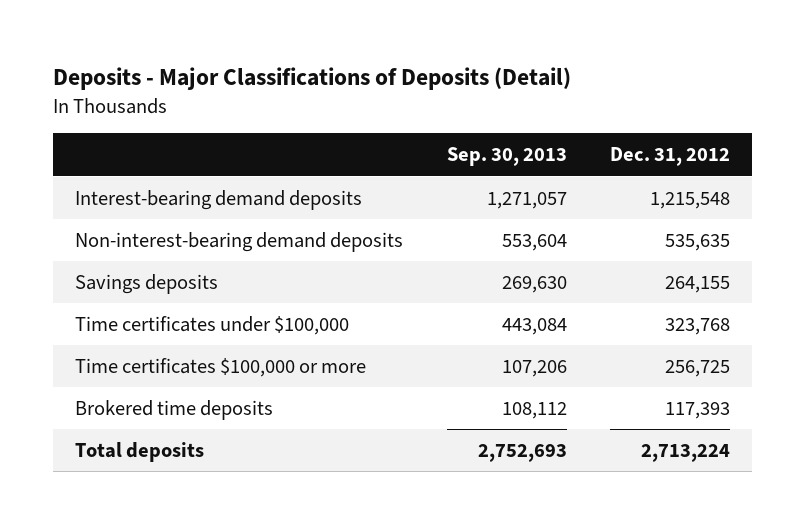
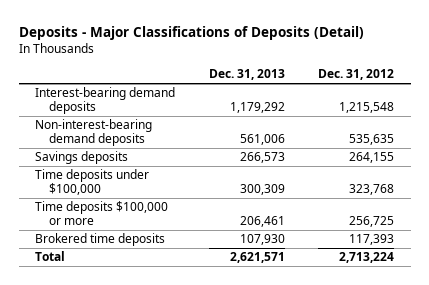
[446,147,567,167] Sep. 30, 2013 -> none
none -> [208,69,285,81] Dec. 31, 2013
[74,315,349,335] Time certificates under $100,000 -> [35,169,150,195] Time deposits under $100,000
[74,357,366,377] Time certificates $100,000 or more -> [35,201,169,225] Time deposits $100,000 or more
[74,441,204,462] Total deposits -> [35,251,66,262] Total

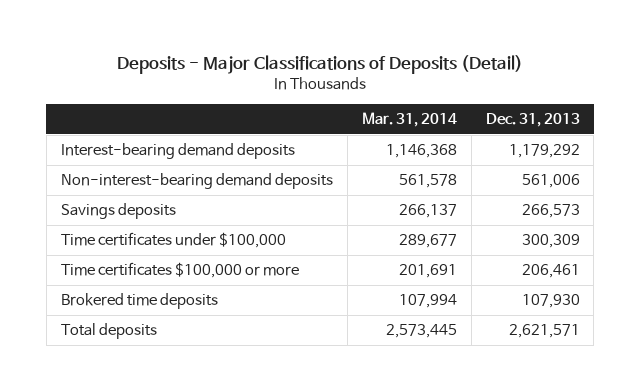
[317,69,394,81] Dec. 31, 2012 -> none
none -> [361,112,457,128] Mar. 31, 2014
[35,169,150,195] Time deposits under $100,000 -> [60,232,286,249] Time certificates under $100,000
[35,201,169,225] Time deposits $100,000 or more -> [60,262,299,279] Time certificates $100,000 or more
[35,251,66,262] Total -> [60,323,157,340] Total deposits

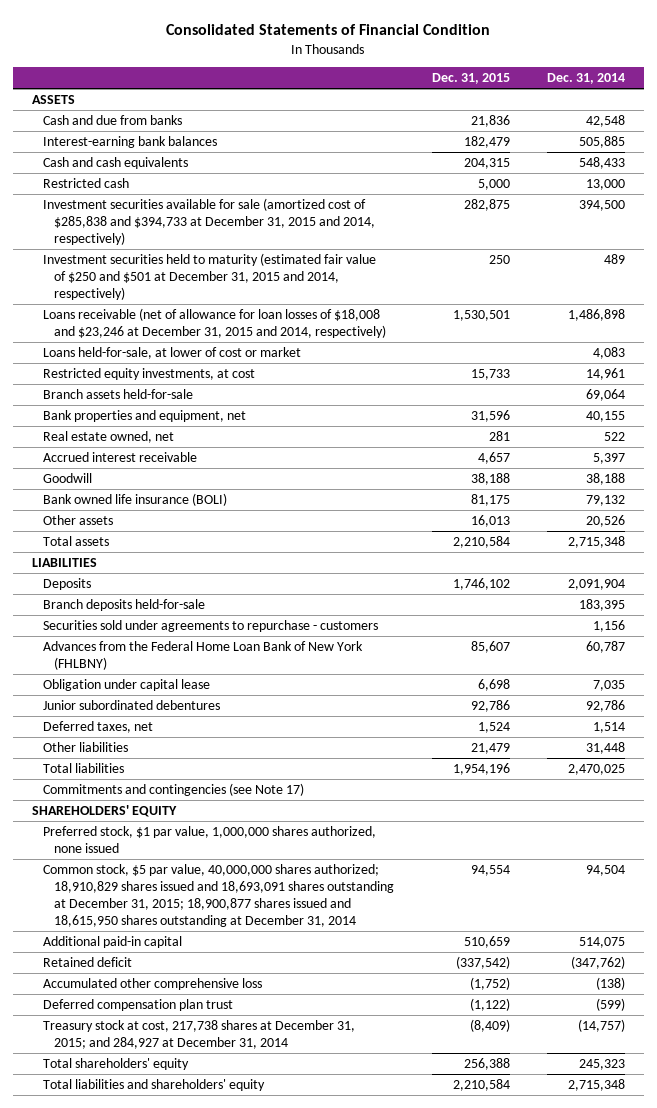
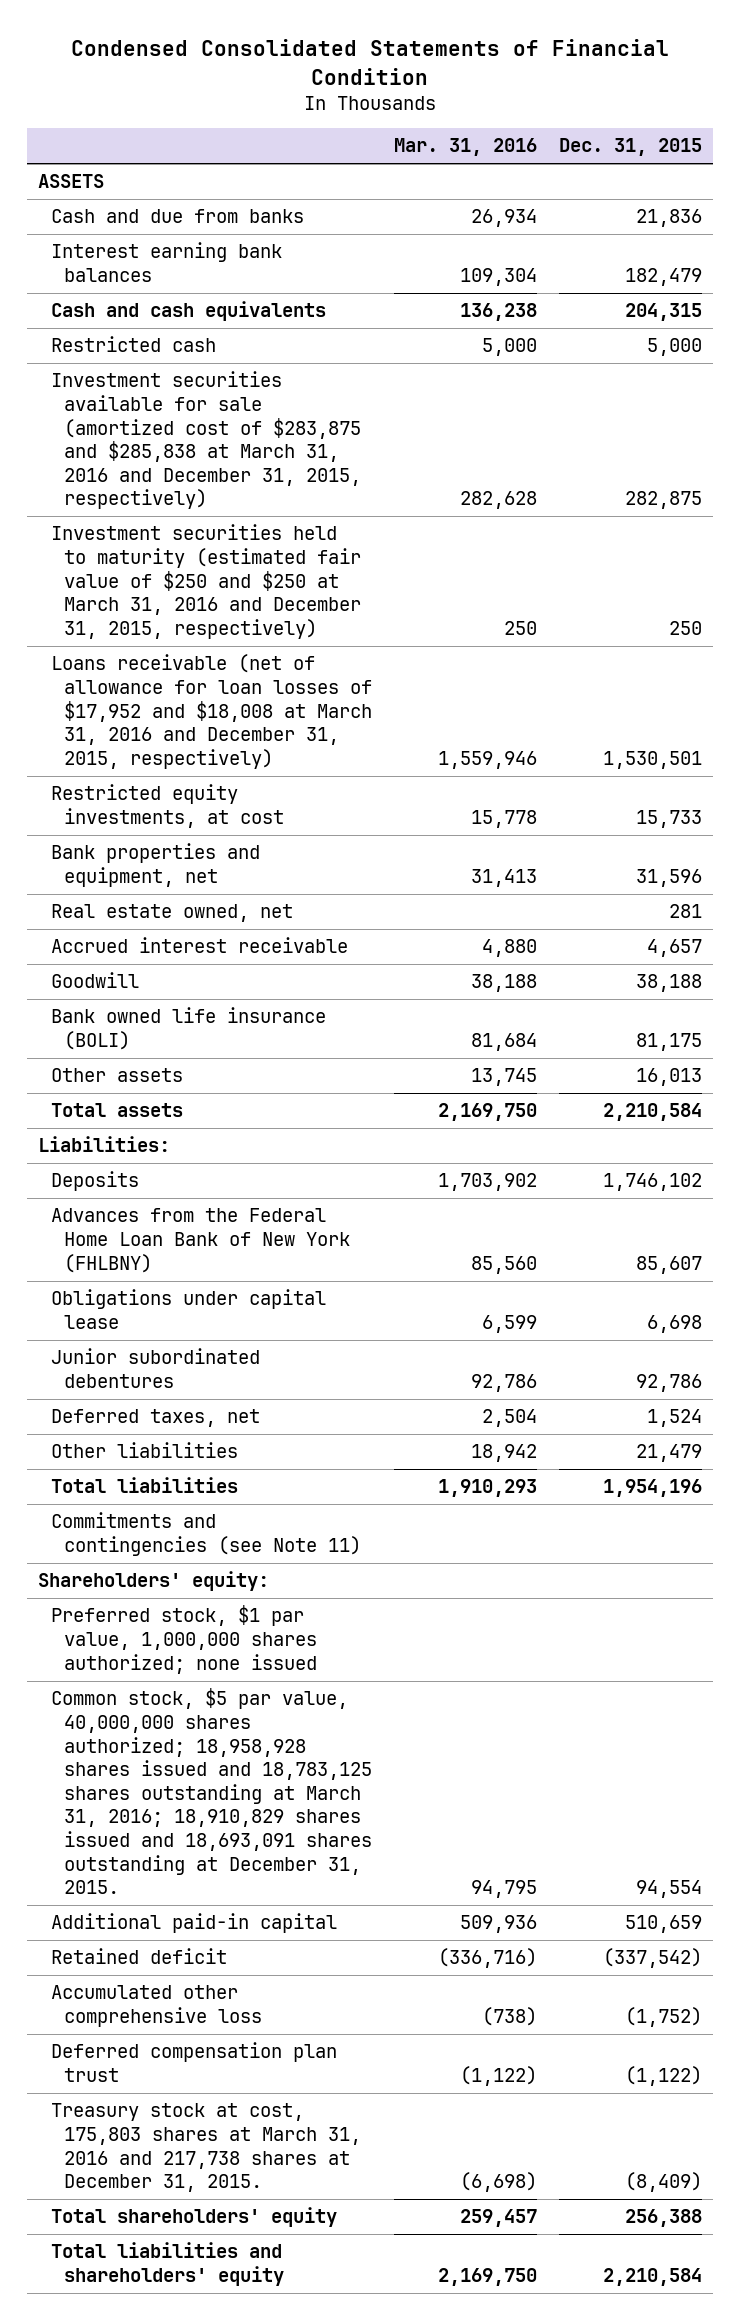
[166,23,491,35] Consolidated Statements of Financial Condition -> [71,38,670,85] Condensed Consolidated Statements of Financial Condition
[547,73,626,85] Dec. 31, 2014 -> none
none -> [394,138,538,157] Mar. 31, 2016
[43,135,218,148] Interest-earning bank balances -> [51,242,283,283] Interest earning bank balances
[43,346,302,359] Loans held-for-sale, at lower of cost or market -> none
[43,197,376,246] Investment securities available for sale (amortized cost of $285,838 and $394,733 at December 31, 2015 and 2014, respectively) -> [51,371,362,510] Investment securities available for sale (amortized cost of $283,875 and $285,838 at March 31, 2016 and December 31, 2015, respectively)
[43,252,377,301] Investment securities held to maturity (estimated fair value of $250 and $501 at December 31, 2015 and 2014, respectively) -> [51,524,362,639] Investment securities held to maturity (estimated fair value of $250 and $250 at March 31, 2016 and December 31, 2015, respectively)
[43,307,387,338] Loans receivable (net of allowance for loan losses of $18,008 and $23,246 at December 31, 2015 and 2014, respectively) -> [51,654,373,769] Loans receivable (net of allowance for loan losses of $17,952 and $18,008 at March 31, 2016 and December 31, 2015, respectively)
[43,388,194,399] Branch assets held-for-sale -> none
[31,557,97,567] LIABILITIES -> [38,1136,171,1153] Liabilities:
[43,598,206,611] Branch deposits held-for-sale -> none
[43,619,379,632] Securities sold under agreements to repurchase - customers -> none
[43,678,211,691] Obligation under capital lease -> [51,1289,327,1330] Obligations under capital lease
[43,782,305,796] Commitments and contingencies (see Note 17) -> [51,1512,362,1557] Commitments and contingencies (see Note 11)
[31,804,177,817] SHAREHOLDERS' EQUITY -> [38,1571,270,1592] Shareholders' equity:
[43,825,377,853] Preferred stock, $1 par value, 1,000,000 shares authorized, none issued -> [51,1605,318,1674] Preferred stock, $1 par value, 1,000,000 shares authorized; none issued
[43,863,395,928] Common stock, $5 par value, 40,000,000 shares authorized; 18,910,829 shares issued and 18,693,091 shares outstanding at December 31, 2015; 18,900,877 shares issued and 18,615,950 shares outstanding at December 31, 2014 -> [51,1688,373,1895] Common stock, $5 par value, 40,000,000 shares authorized; 18,958,928 shares issued and 18,783,125 shares outstanding at March 31, 2016; 18,910,829 shares issued and 18,693,091 shares outstanding at December 31, 2015.
[43,1019,356,1049] Treasury stock at cost, 217,738 shares at December 31, 2015; and 284,927 at December 31, 2014 -> [51,2103,362,2193] Treasury stock at cost, 175,803 shares at March 31, 2016 and 217,738 shares at December 31, 2015.

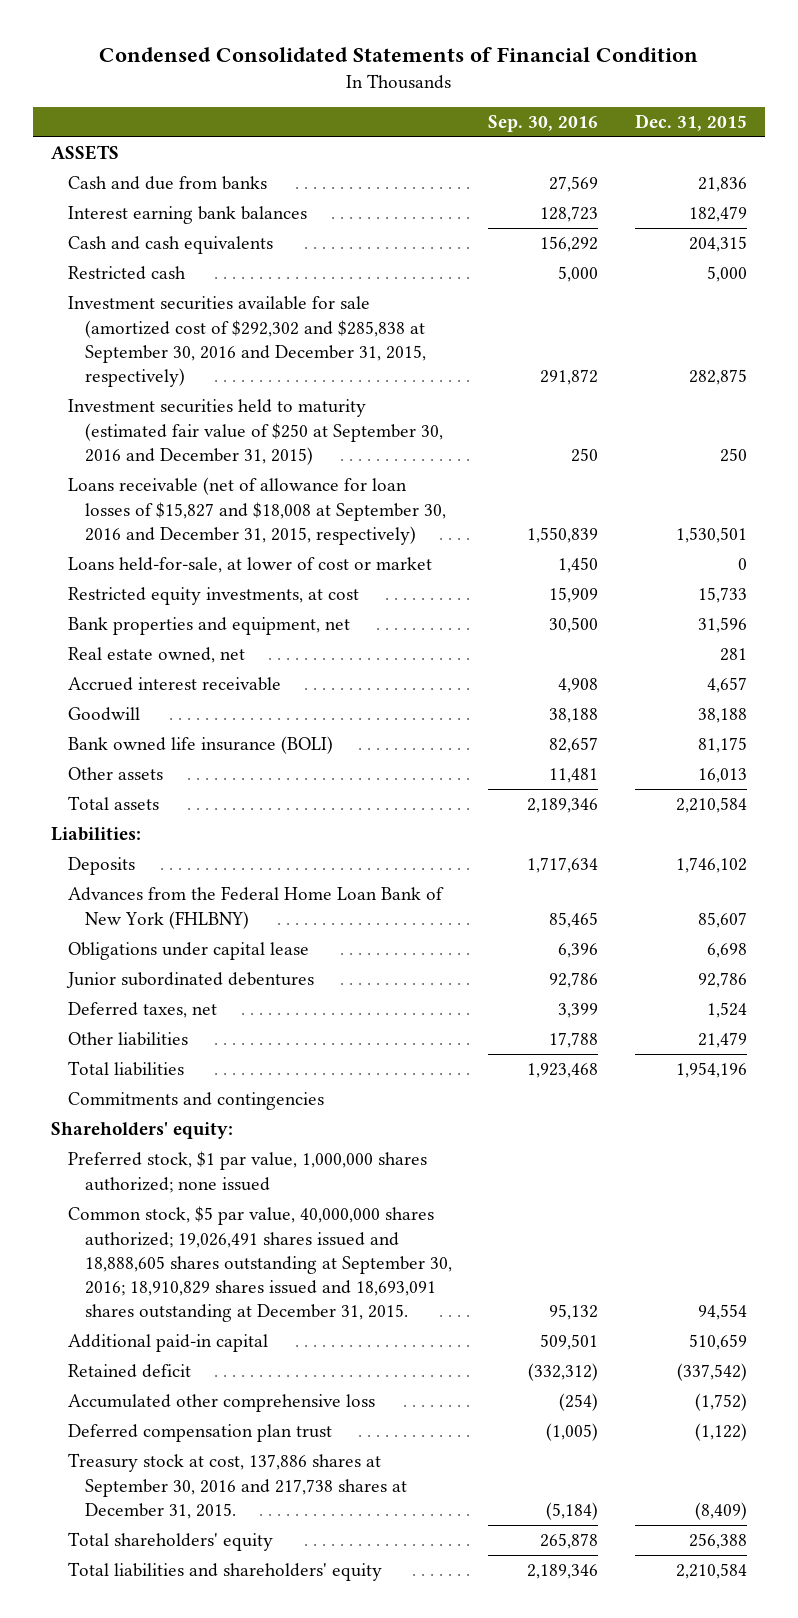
[394,138,538,157] Mar. 31, 2016 -> none
none -> [488,114,599,132] Sep. 30, 2016
[51,371,362,510] Investment securities available for sale (amortized cost of $283,875 and $285,838 at March 31, 2016 and December 31, 2015, respectively) -> [67,296,426,388] Investment securities available for sale (amortized cost of $292,302 and $285,838 at September 30, 2016 and December 31, 2015, respectively)
[51,524,362,639] Investment securities held to maturity (estimated fair value of $250 and $250 at March 31, 2016 and December 31, 2015, respectively) -> [67,399,443,465] Investment securities held to maturity (estimated fair value of $250 at September 30, 2016 and December 31, 2015)
[51,654,373,769] Loans receivable (net of allowance for loan losses of $17,952 and $18,008 at March 31, 2016 and December 31, 2015, respectively) -> [67,477,446,545] Loans receivable (net of allowance for loan losses of $15,827 and $18,008 at September 30, 2016 and December 31, 2015, respectively)
none -> [67,557,432,574] Loans held-for-sale, at lower of cost or market
[51,1512,362,1557] Commitments and contingencies (see Note 11) -> [67,1092,324,1111] Commitments and contingencies
[51,1688,373,1895] Common stock, $5 par value, 40,000,000 shares authorized; 18,958,928 shares issued and 18,783,125 shares outstanding at March 31, 2016; 18,910,829 shares issued and 18,693,091 shares outstanding at December 31, 2015. -> [67,1206,452,1323] Common stock, $5 par value, 40,000,000 shares authorized; 19,026,491 shares issued and 18,888,605 shares outstanding at September 30, 2016; 18,910,829 shares issued and 18,693,091 shares outstanding at December 31, 2015.
[51,2103,362,2193] Treasury stock at cost, 175,803 shares at March 31, 2016 and 217,738 shares at December 31, 2015. -> [67,1453,407,1519] Treasury stock at cost, 137,886 shares at September 30, 2016 and 217,738 shares at December 31, 2015.

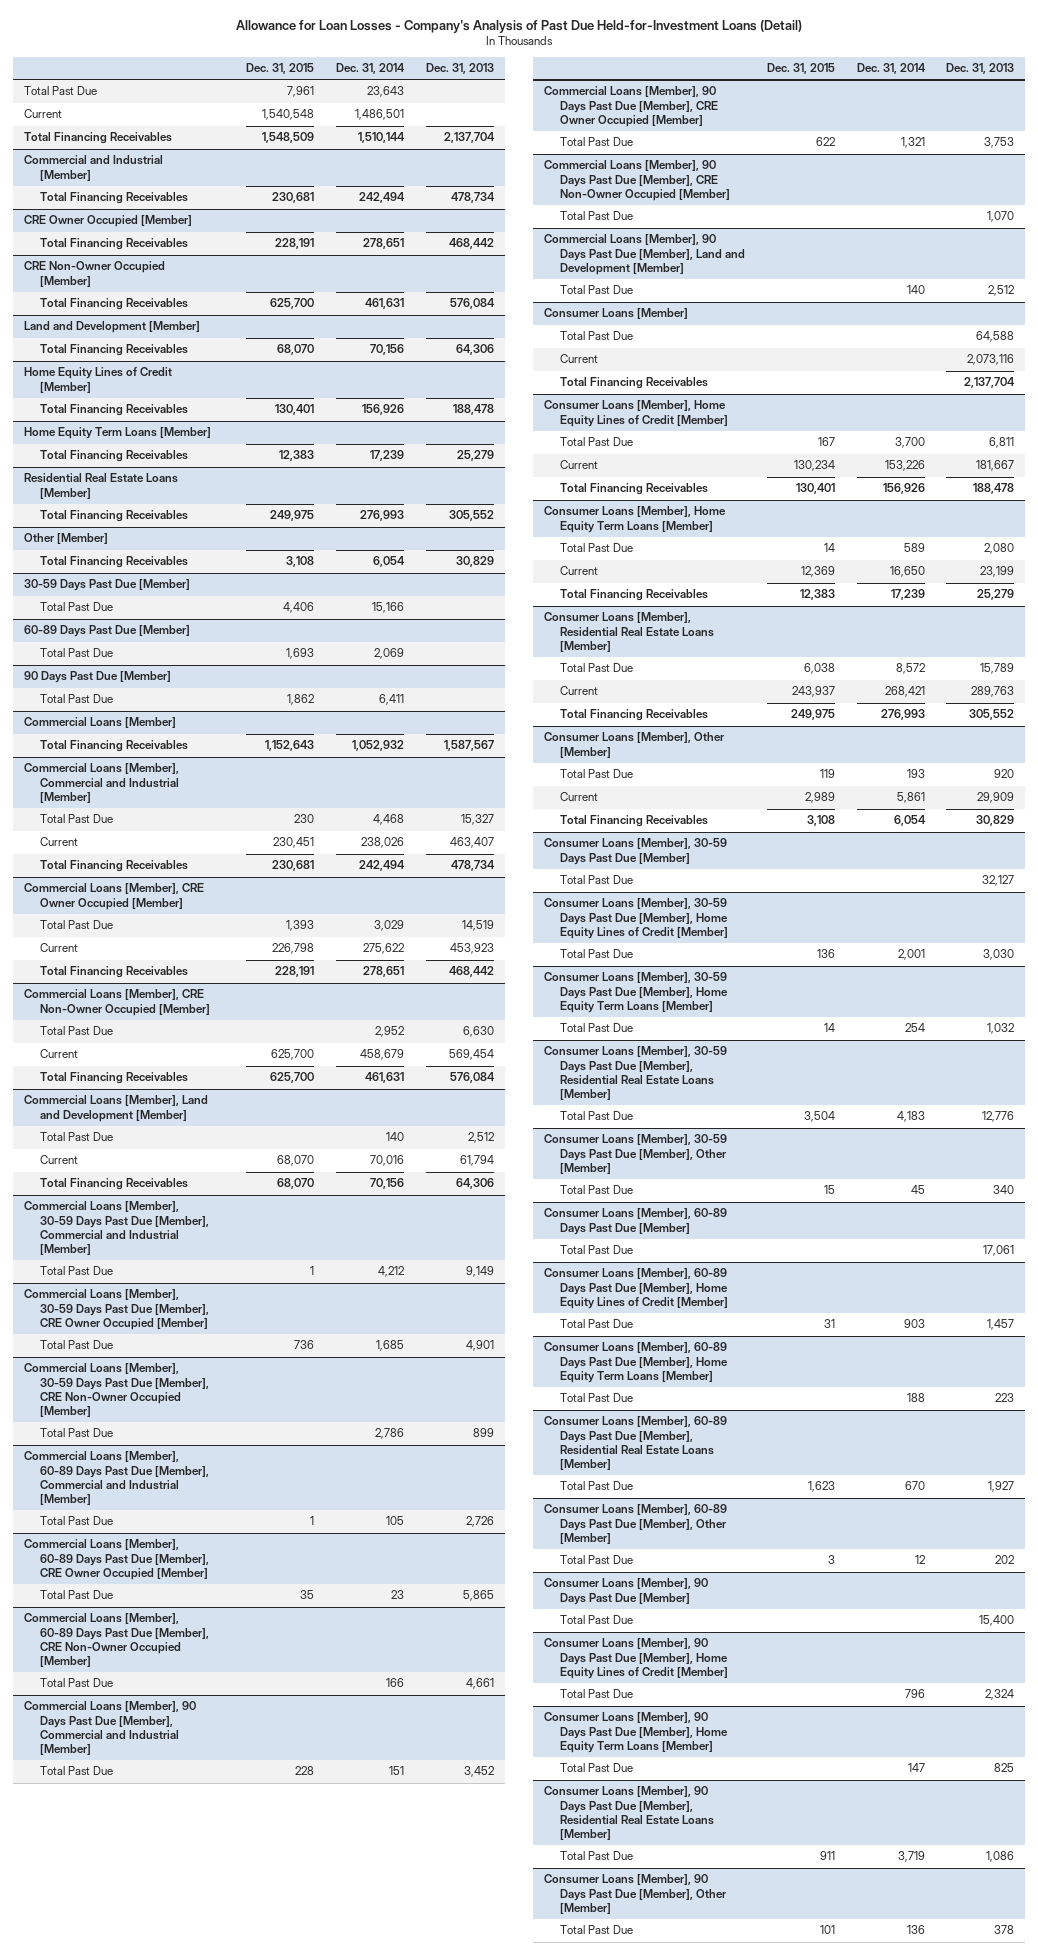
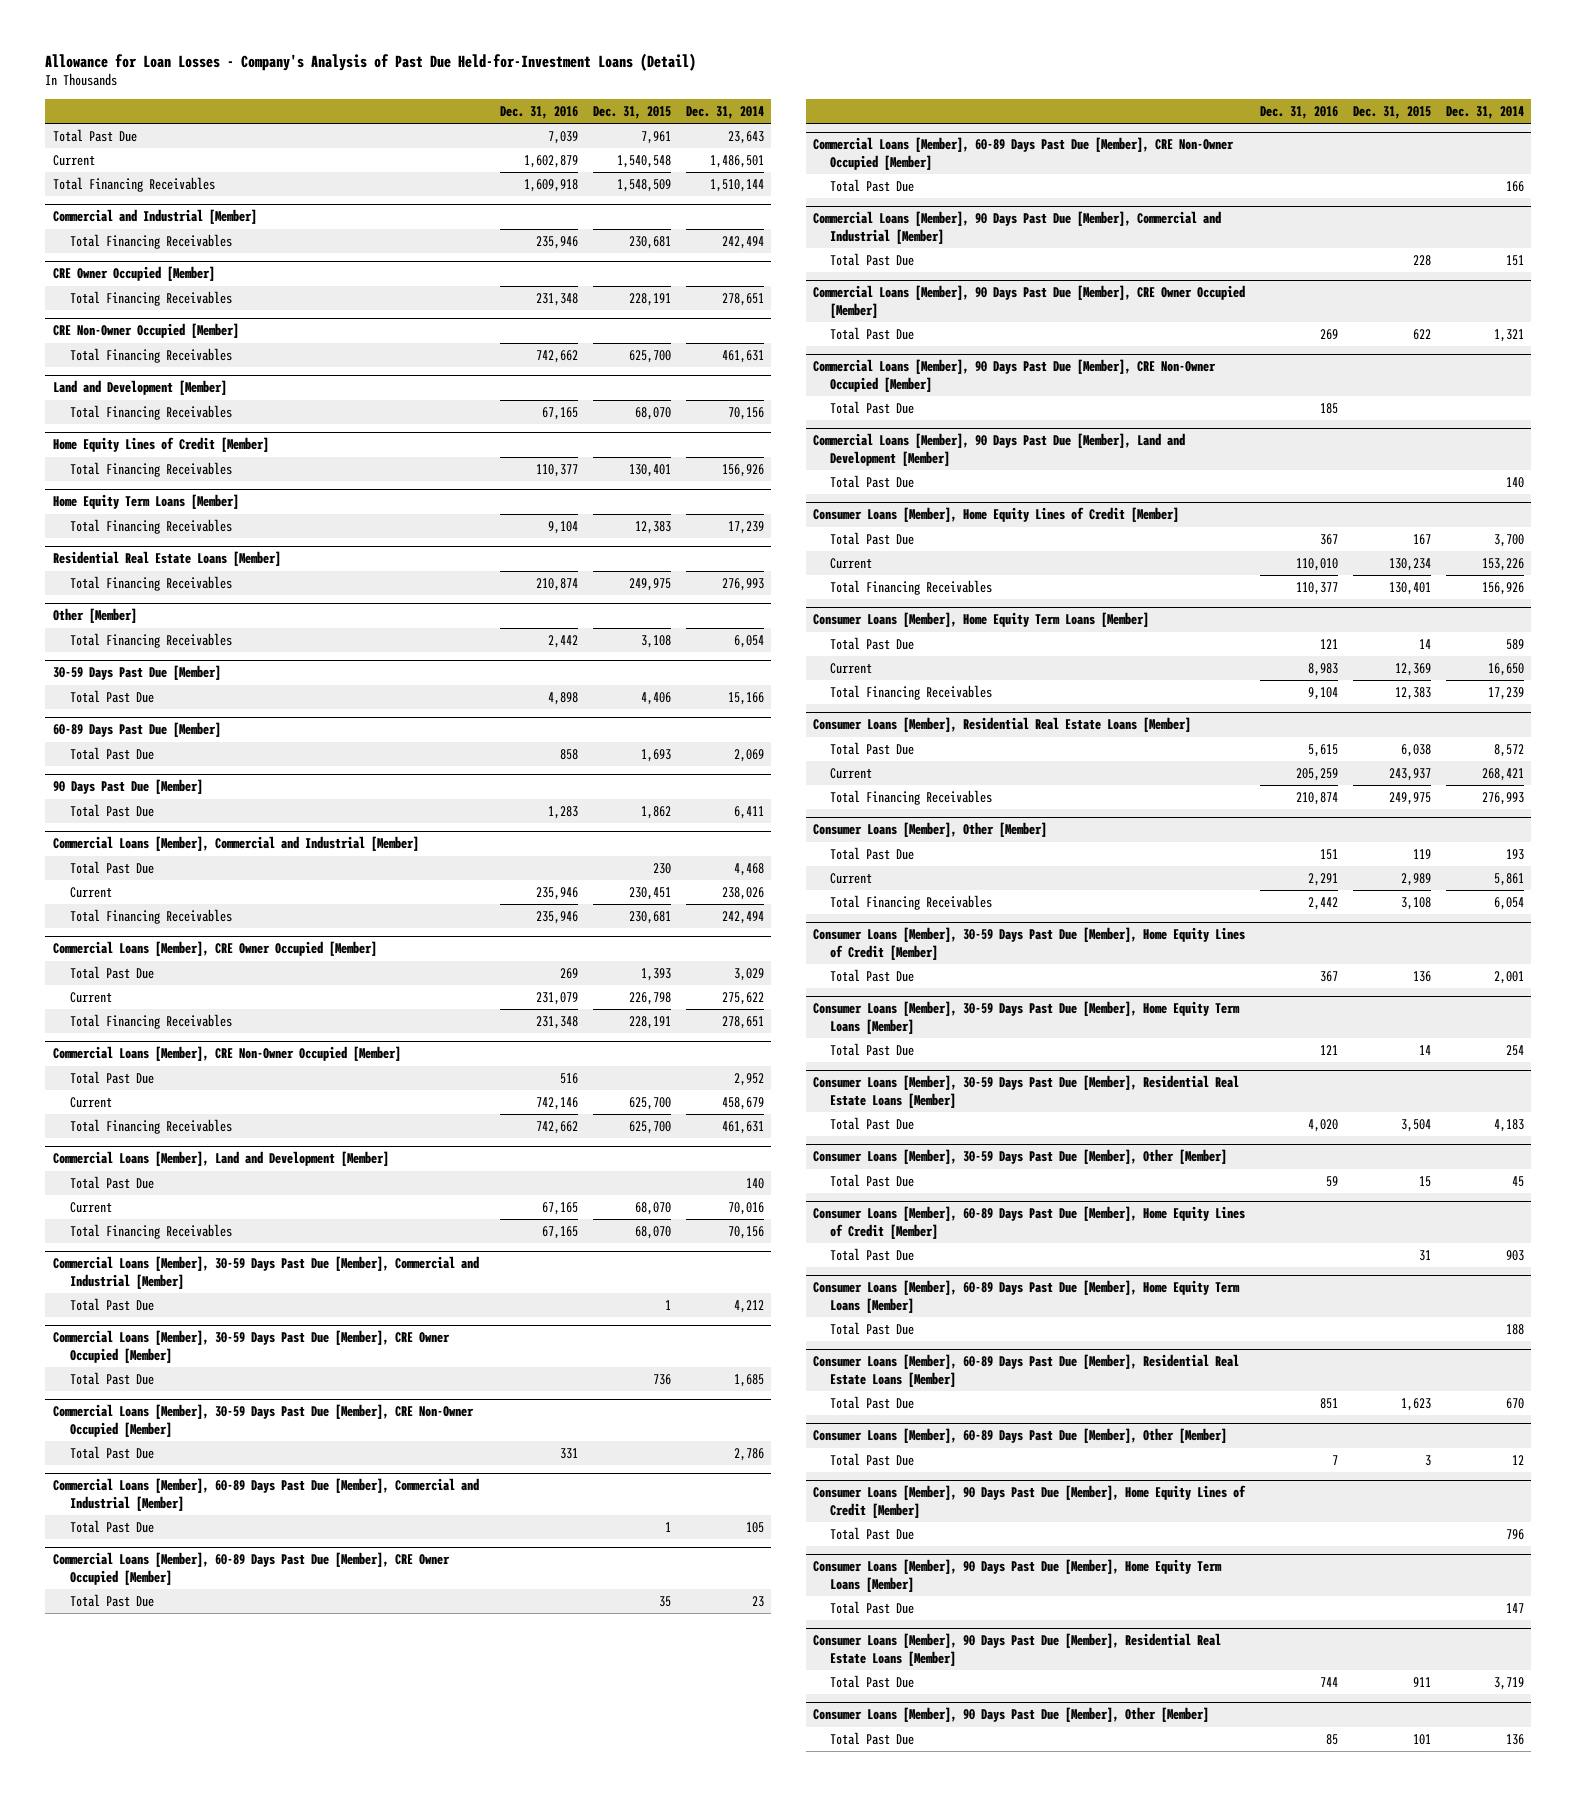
[425,63,494,75] Dec. 31, 2013 -> none
none -> [499,106,578,120] Dec. 31, 2016
[23,717,176,729] Commercial Loans [Member] -> none
[39,740,188,753] Total Financing Receivables -> none
[543,308,688,320] Consumer Loans [Member] -> none
[559,331,633,341] Total Past Due -> none
[559,354,598,364] Current -> none
[559,377,708,390] Total Financing Receivables -> none
[543,838,727,865] Consumer Loans [Member], 30-59 Days Past Due [Member] -> none
[559,875,633,885] Total Past Due -> none
[543,1208,727,1235] Consumer Loans [Member], 60-89 Days Past Due [Member] -> none
[559,1245,633,1255] Total Past Due -> none
[543,1578,708,1605] Consumer Loans [Member], 90 Days Past Due [Member] -> none
[559,1615,633,1625] Total Past Due -> none

